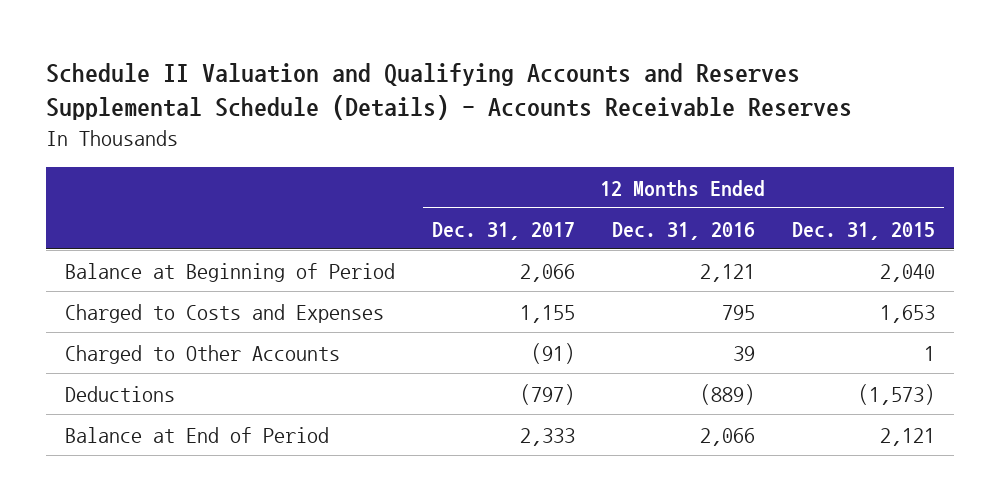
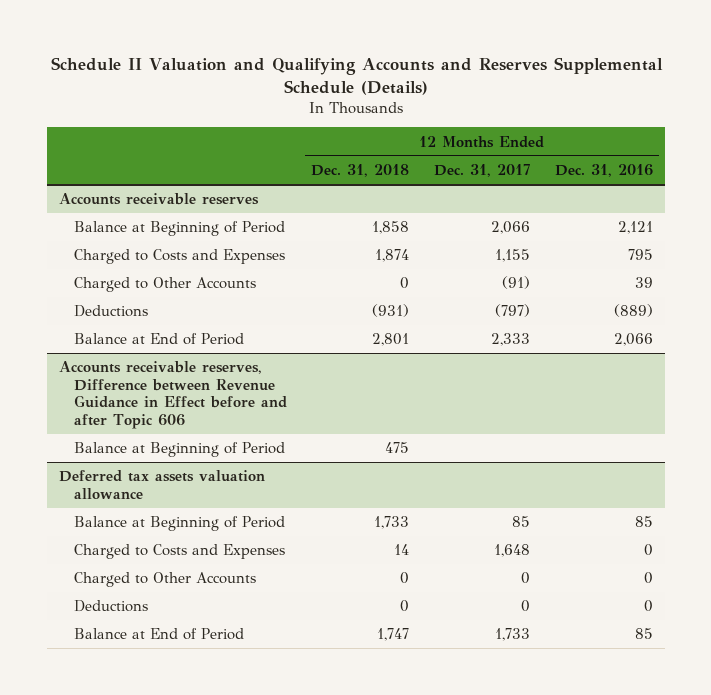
[46,62,853,120] Schedule II Valuation and Qualifying Accounts and Reserves Supplemental Schedule (Details) - Accounts Receivable Reserves -> [50,56,663,95] Schedule II Valuation and Qualifying Accounts and Reserves Supplemental Schedule (Details)
[791,221,935,240] Dec. 31, 2015 -> none
none -> [311,164,410,178] Dec. 31, 2018
none -> [58,193,259,206] Accounts receivable reserves
none -> [58,361,287,429] Accounts receivable reserves, Difference between Revenue Guidance in Effect before and after Topic 606
none -> [73,442,285,458] Balance at Beginning of Period
none -> [58,470,265,499] Deferred tax assets valuation allowance
none -> [73,516,285,532] Balance at Beginning of Period
none -> [73,544,285,560] Charged to Costs and Expenses
none -> [73,572,256,588] Charged to Other Accounts
none -> [73,600,148,613] Deductions
none -> [73,628,244,641] Balance at End of Period

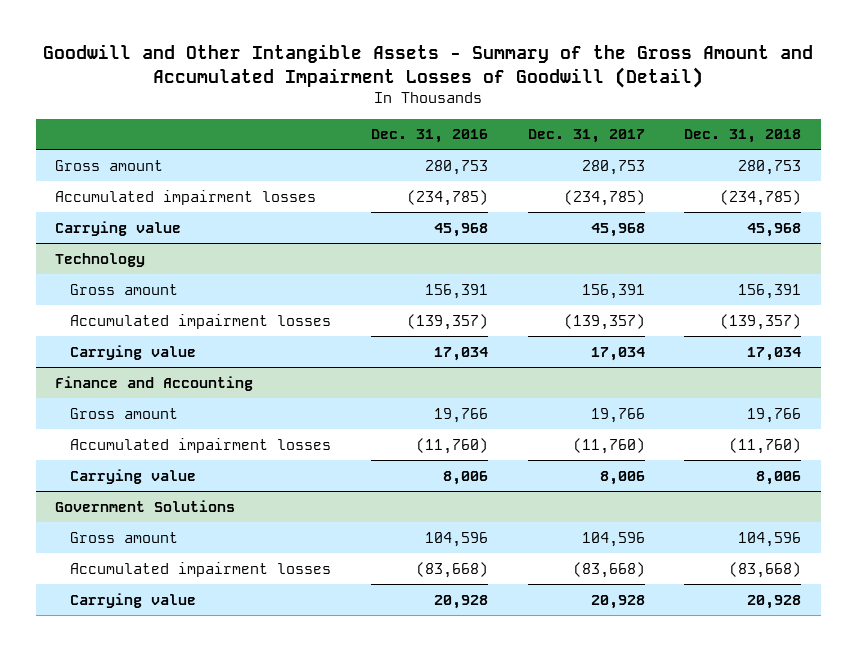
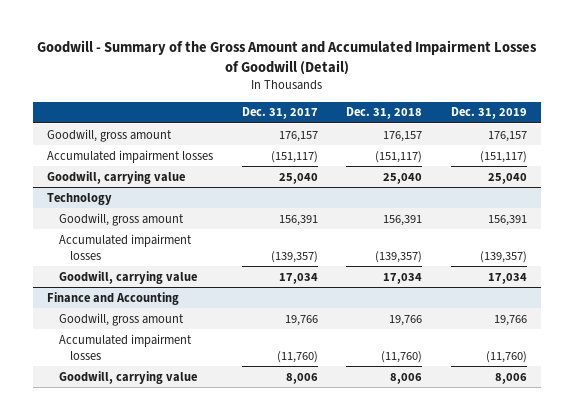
[43,44,814,88] Goodwill and Other Intangible Assets - Summary of the Gross Amount and Accumulated Impairment Losses of Goodwill (Detail) -> [37,40,538,76] Goodwill - Summary of the Gross Amount and Accumulated Impairment Losses of Goodwill (Detail)
[371,129,489,144] Dec. 31, 2016 -> none
none -> [451,107,528,120] Dec. 31, 2019
[55,159,164,171] Gross amount -> [47,128,173,142] Goodwill, gross amount
[581,159,645,175] 280,753 -> [278,130,318,142] 176,157
[738,159,802,175] 280,753 -> [383,130,423,142] 176,157
[563,189,645,206] (234,785) -> [270,150,318,163] (151,117)
[720,189,802,206] (234,785) -> [375,150,423,163] (151,117)
[55,220,182,236] Carrying value -> [47,170,186,184] Goodwill, carrying value
[590,222,645,237] 45,968 -> [278,172,318,184] 25,040
[747,222,802,237] 45,968 -> [383,172,423,184] 25,040
[70,283,179,295] Gross amount -> [58,212,184,226] Goodwill, gross amount
[70,344,197,360] Carrying value -> [58,270,197,284] Goodwill, carrying value
[70,407,179,419] Gross amount -> [58,312,184,326] Goodwill, gross amount
[55,499,236,512] Government Solutions -> none
[70,531,179,543] Gross amount -> none
[70,561,332,577] Accumulated impairment losses -> none
[70,592,197,608] Carrying value -> none
[70,468,197,484] Carrying value -> [58,370,197,384] Goodwill, carrying value

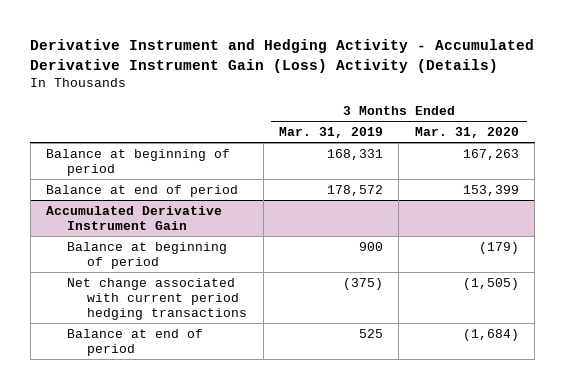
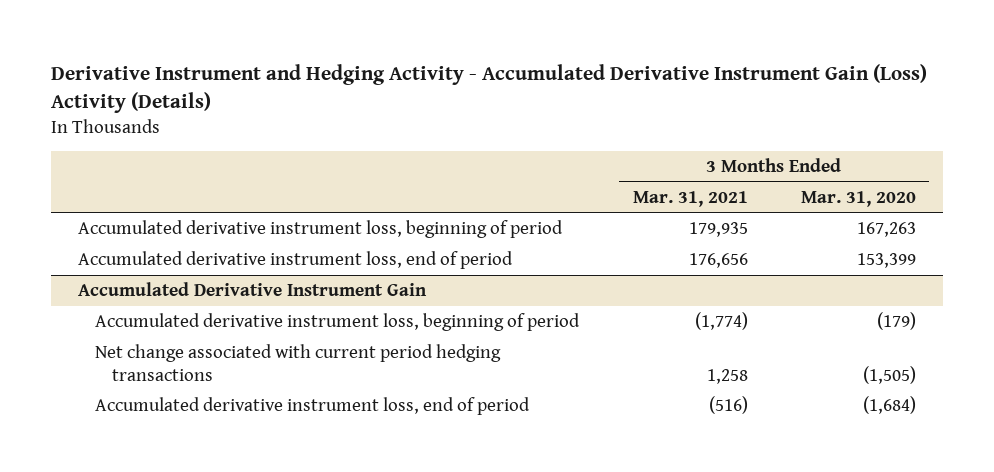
[278,127,383,139] Mar. 31, 2019 -> none
none -> [632,190,748,207] Mar. 31, 2021
[46,148,231,176] Balance at beginning of period -> [77,219,563,238] Accumulated derivative instrument loss, beginning of period
[46,184,239,197] Balance at end of period -> [77,250,513,269] Accumulated derivative instrument loss, end of period
[66,241,227,269] Balance at beginning of period -> [95,312,581,331] Accumulated derivative instrument loss, beginning of period
[66,328,203,356] Balance at end of period -> [95,396,531,415] Accumulated derivative instrument loss, end of period

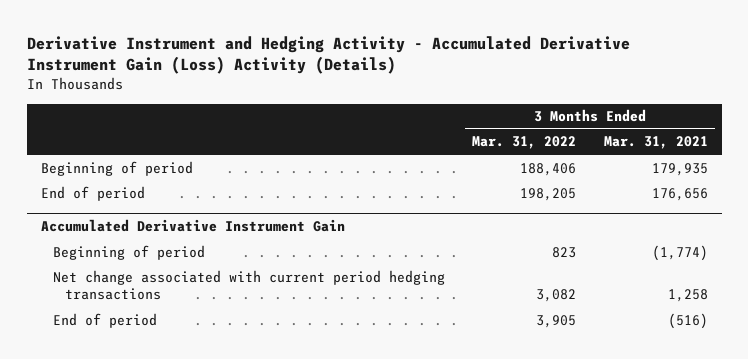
[800,190,916,207] Mar. 31, 2020 -> none
none -> [472,136,577,150] Mar. 31, 2022
[77,219,563,238] Accumulated derivative instrument loss, beginning of period -> [40,160,193,176] Beginning of period
[77,250,513,269] Accumulated derivative instrument loss, end of period -> [40,185,145,201] End of period
[95,312,581,331] Accumulated derivative instrument loss, beginning of period -> [52,244,205,260] Beginning of period
[95,396,531,415] Accumulated derivative instrument loss, end of period -> [52,312,157,328] End of period

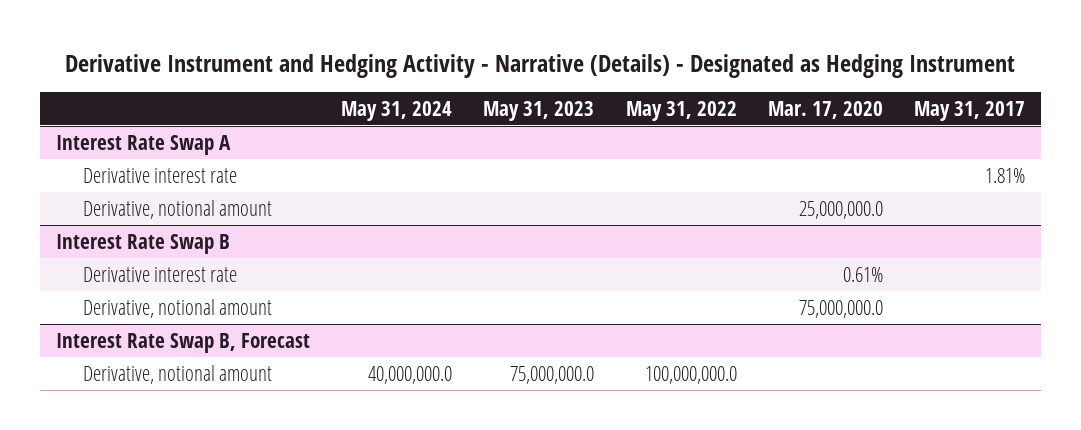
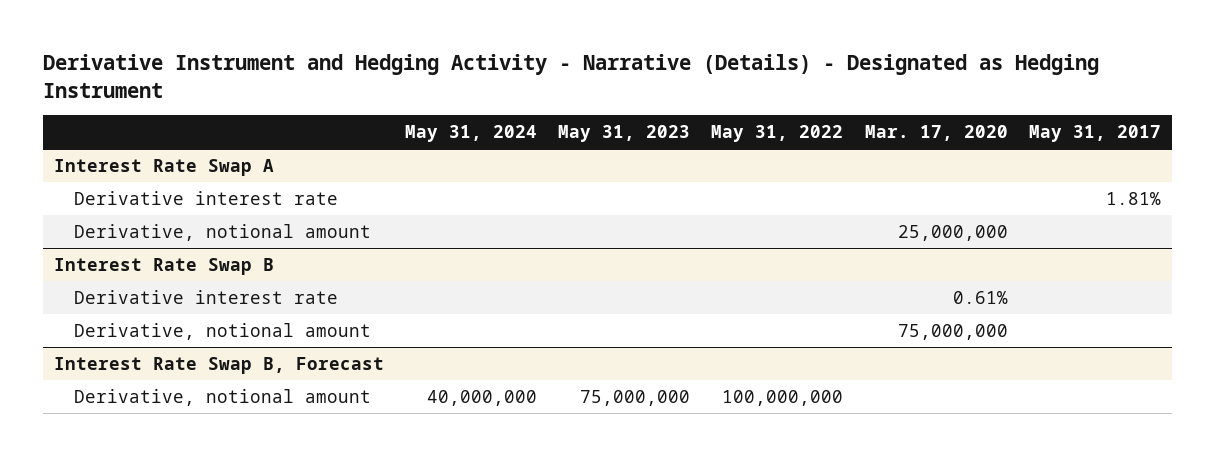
[798,200,883,219] 25,000,000.0 -> [897,224,1008,241] 25,000,000
[798,299,883,318] 75,000,000.0 -> [897,323,1008,340] 75,000,000
[368,365,453,384] 40,000,000.0 -> [426,389,537,406] 40,000,000
[510,365,595,384] 75,000,000.0 -> [580,389,691,406] 75,000,000
[644,365,737,384] 100,000,000.0 -> [722,389,844,406] 100,000,000

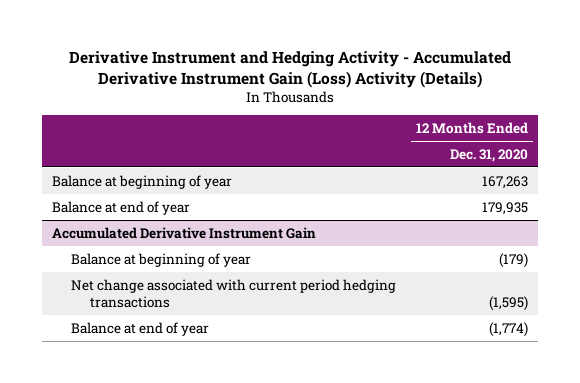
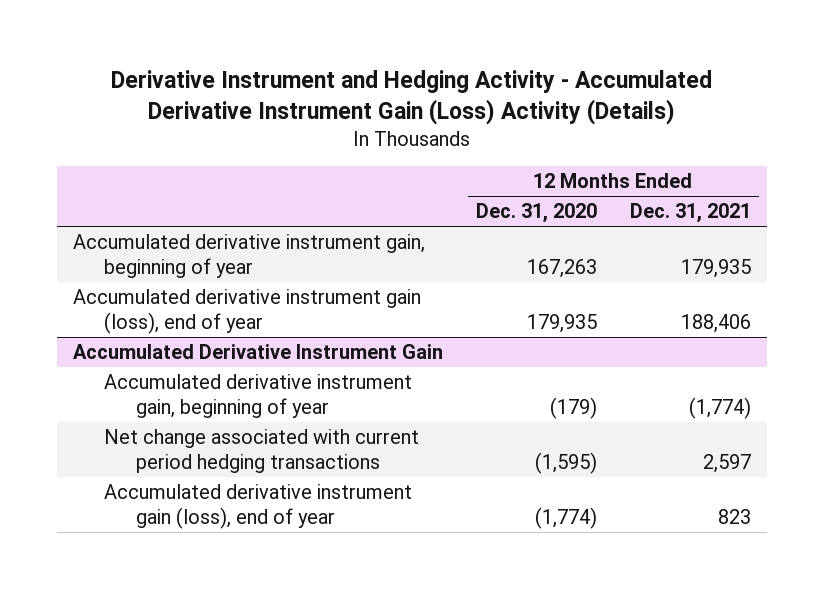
none -> [629,203,751,224] Dec. 31, 2021
[52,174,233,189] Balance at beginning of year -> [73,234,426,279] Accumulated derivative instrument gain, beginning of year
[52,200,191,215] Balance at end of year -> [73,289,422,335] Accumulated derivative instrument gain (loss), end of year
[71,252,252,267] Balance at beginning of year -> [104,374,413,419] Accumulated derivative instrument gain, beginning of year
[71,321,210,336] Balance at end of year -> [104,484,413,530] Accumulated derivative instrument gain (loss), end of year

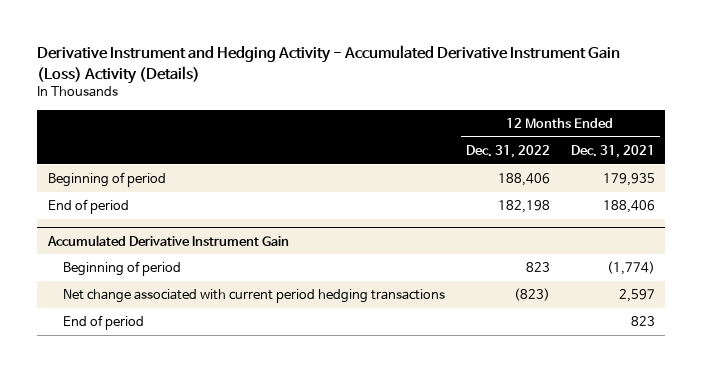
[476,203,598,224] Dec. 31, 2020 -> none
none -> [465,144,550,158] Dec. 31, 2022
[73,234,426,279] Accumulated derivative instrument gain, beginning of year -> [47,172,166,188] Beginning of period
[73,289,422,335] Accumulated derivative instrument gain (loss), end of year -> [47,199,129,215] End of period
[104,374,413,419] Accumulated derivative instrument gain, beginning of year -> [63,261,182,277] Beginning of period
[104,484,413,530] Accumulated derivative instrument gain (loss), end of year -> [63,315,145,331] End of period

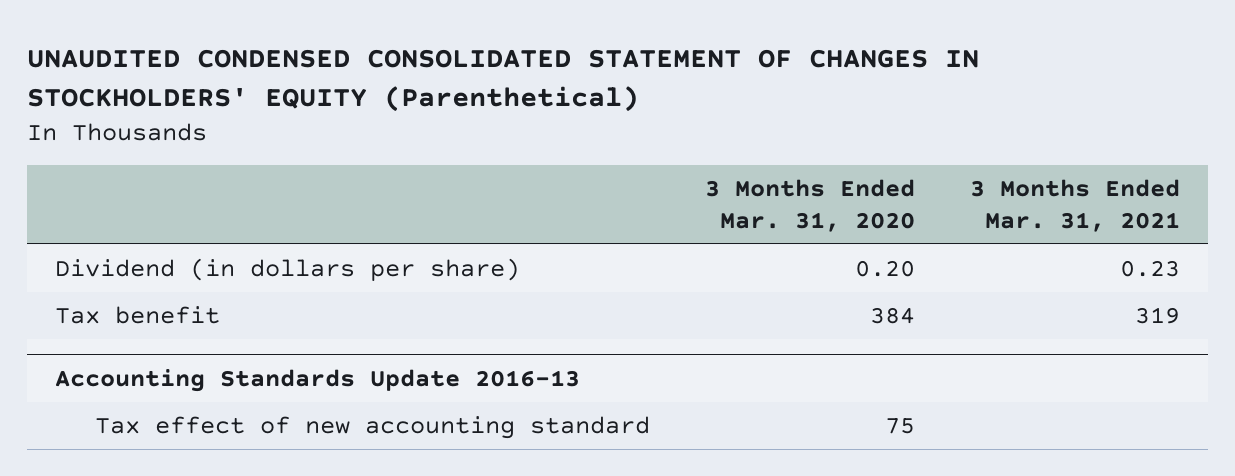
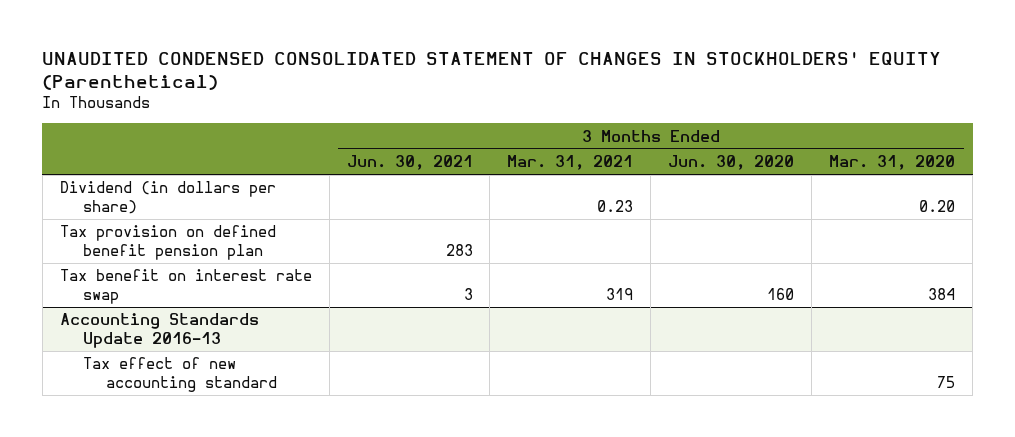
none -> [346,155,473,171] Jun. 30, 2021
none -> [668,155,795,171] Jun. 30, 2020
none -> [59,225,276,260] Tax provision on defined benefit pension plan
[55,305,221,324] Tax benefit -> [59,269,312,304] Tax benefit on interest rate swap

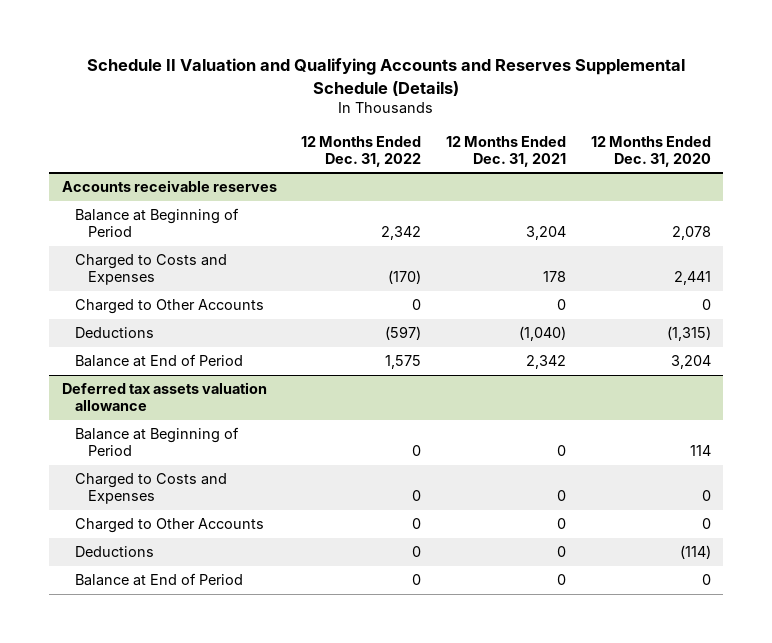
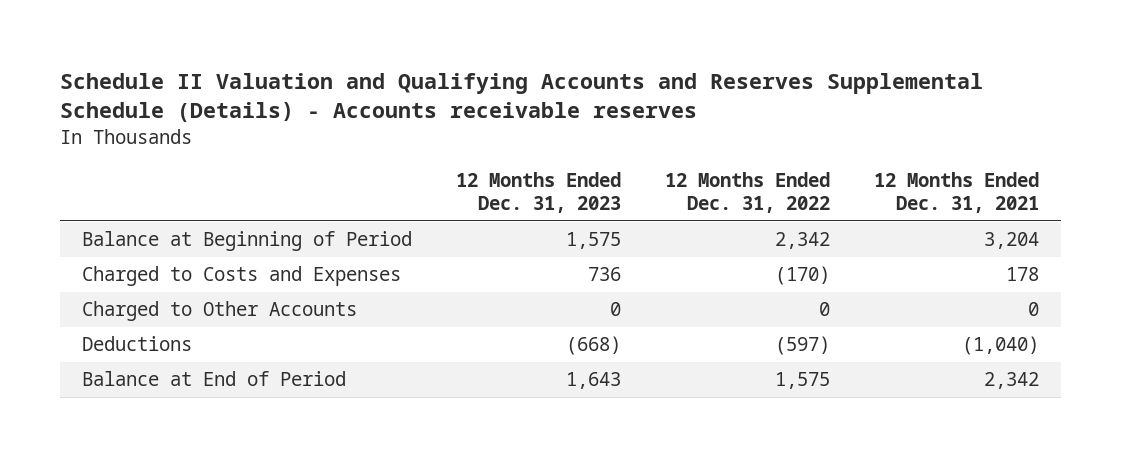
[87,58,686,96] Schedule II Valuation and Qualifying Accounts and Reserves Supplemental Schedule (Details) -> [60,73,984,123] Schedule II Valuation and Qualifying Accounts and Reserves Supplemental Schedule (Details) - Accounts receivable reserves
[590,135,711,167] 12 Months Ended Dec. 31, 2020 -> none
none -> [455,171,621,213] 12 Months Ended Dec. 31, 2023
[61,180,277,193] Accounts receivable reserves -> none
[61,382,267,412] Deferred tax assets valuation allowance -> none
[74,427,239,457] Balance at Beginning of Period -> none
[74,473,227,505] Charged to Costs and Expenses -> none
[74,518,264,534] Charged to Other Accounts -> none
[74,546,154,558] Deductions -> none
[74,573,243,587] Balance at End of Period -> none

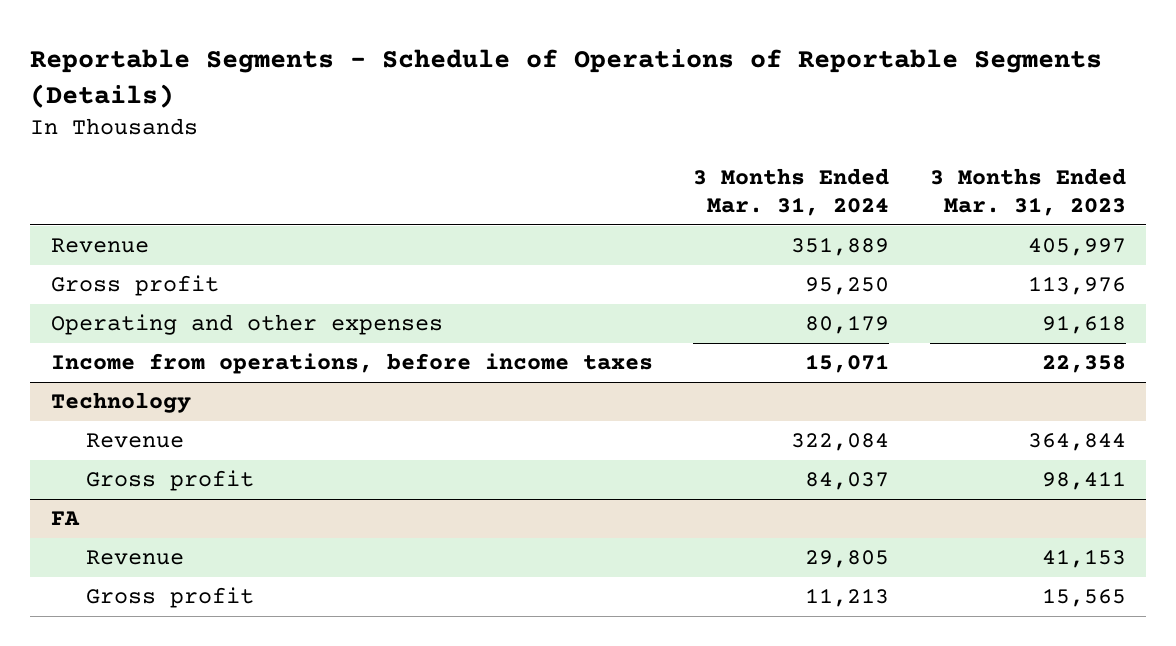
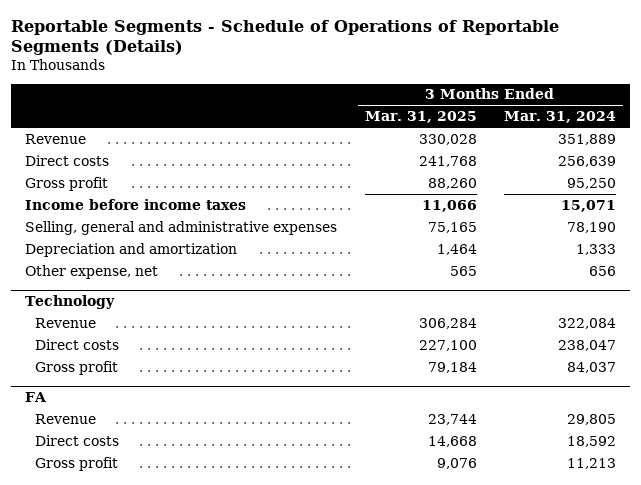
[929,167,1126,217] 3 Months Ended Mar. 31, 2023 -> none
none -> [364,111,477,124] Mar. 31, 2025
none -> [24,154,109,166] Direct costs
[50,314,443,336] Operating and other expenses -> none
[50,353,653,375] Income from operations, before income taxes -> [24,198,246,210] Income before income taxes
none -> [24,220,337,235] Selling, general and administrative expenses
none -> [24,242,237,257] Depreciation and amortization
none -> [24,264,158,279] Other expense, net
none -> [35,338,120,350] Direct costs
none -> [35,434,120,446] Direct costs

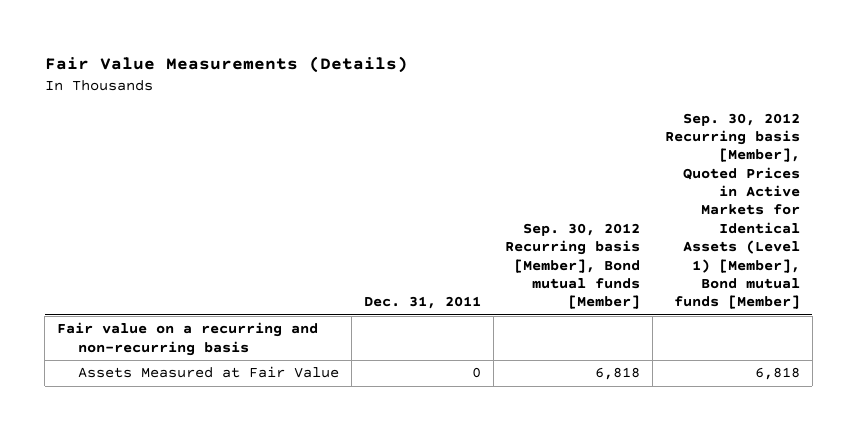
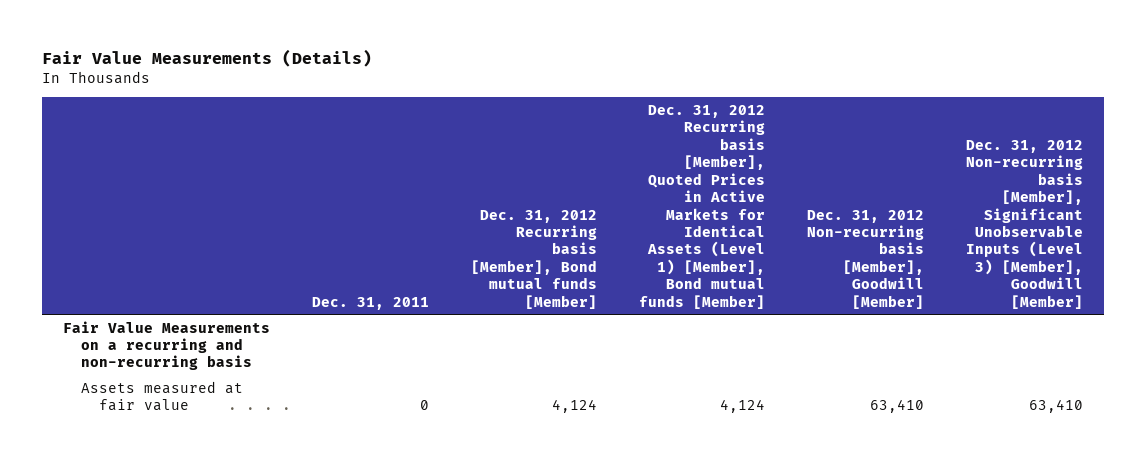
[505,222,641,310] Sep. 30, 2012 Recurring basis [Member], Bond mutual funds [Member] -> none
[664,112,800,310] Sep. 30, 2012 Recurring basis [Member], Quoted Prices in Active Markets for Identical Assets (Level 1) [Member], Bond mutual funds [Member] -> none
none -> [471,209,598,309] Dec. 31, 2012 Recurring basis [Member], Bond mutual funds [Member]
none -> [639,104,766,309] Dec. 31, 2012 Recurring basis [Member], Quoted Prices in Active Markets for Identical Assets (Level 1) [Member], Bond mutual funds [Member]
none -> [807,209,925,309] Dec. 31, 2012 Non-recurring basis [Member], Goodwill [Member]
none -> [966,139,1084,309] Dec. 31, 2012 Non-recurring basis [Member], Significant Unobservable Inputs (Level 3) [Member], Goodwill [Member]
[56,322,318,356] Fair value on a recurring and non-recurring basis -> [63,320,271,371] Fair Value Measurements on a recurring and non-recurring basis
[78,366,340,379] Assets Measured at Fair Value -> [81,380,244,412] Assets measured at fair value

